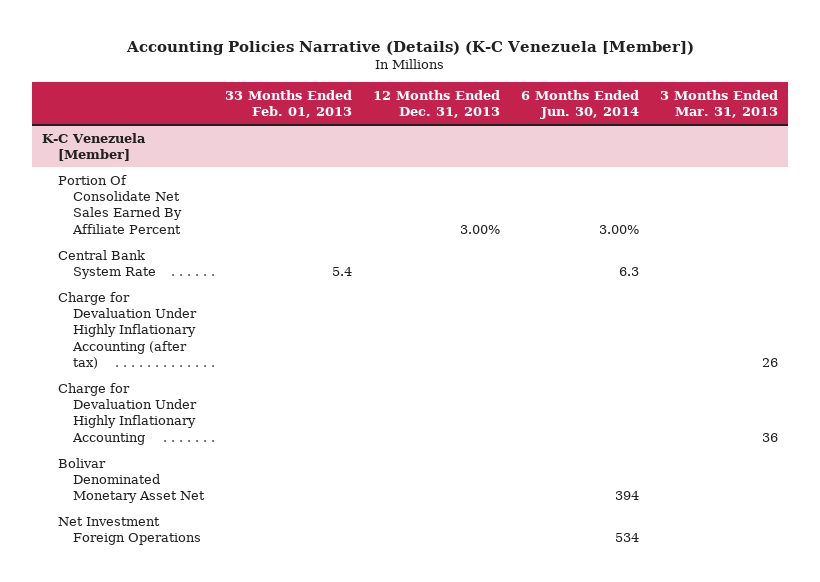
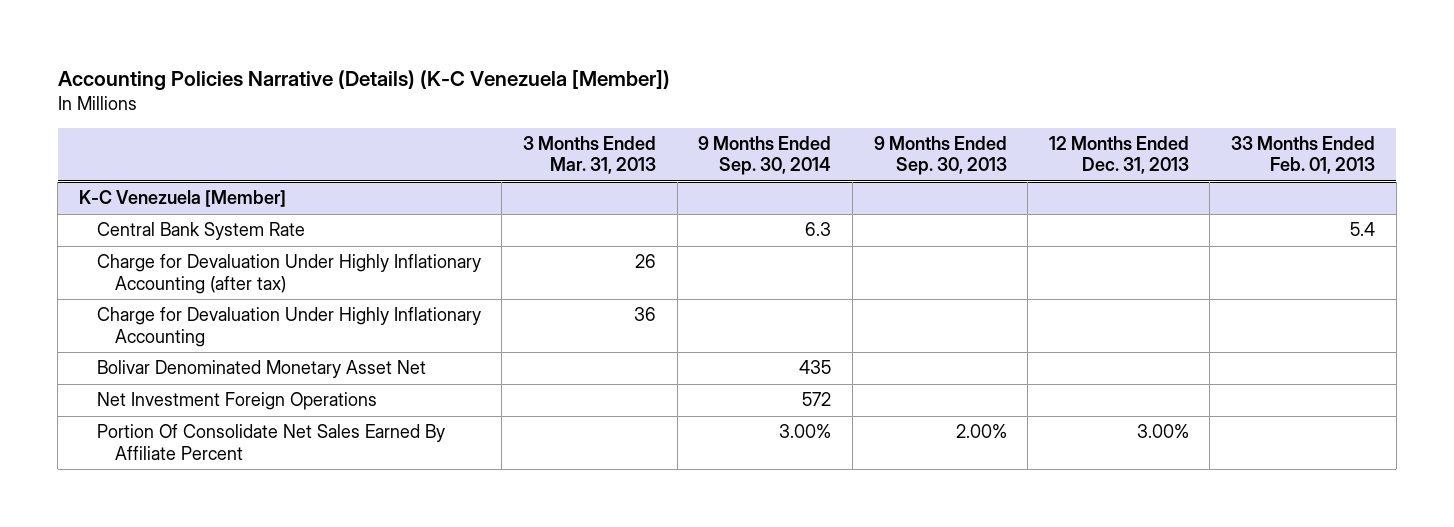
[520,89,639,119] 6 Months Ended Jun. 30, 2014 -> none
none -> [698,136,832,176] 9 Months Ended Sep. 30, 2014
none -> [873,136,1007,176] 9 Months Ended Sep. 30, 2013
[57,174,183,234] Portion Of Consolidate Net Sales Earned By Affiliate Percent -> [96,424,445,460] Portion Of Consolidate Net Sales Earned By Affiliate Percent

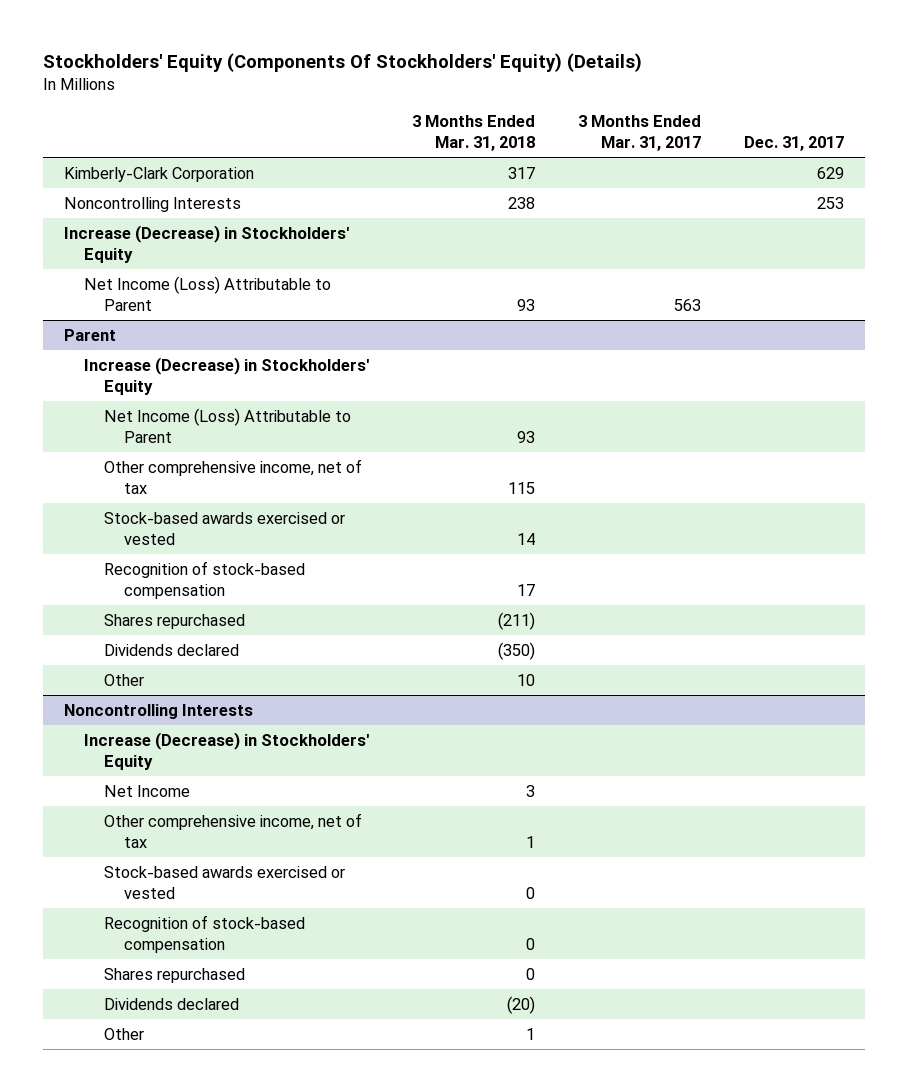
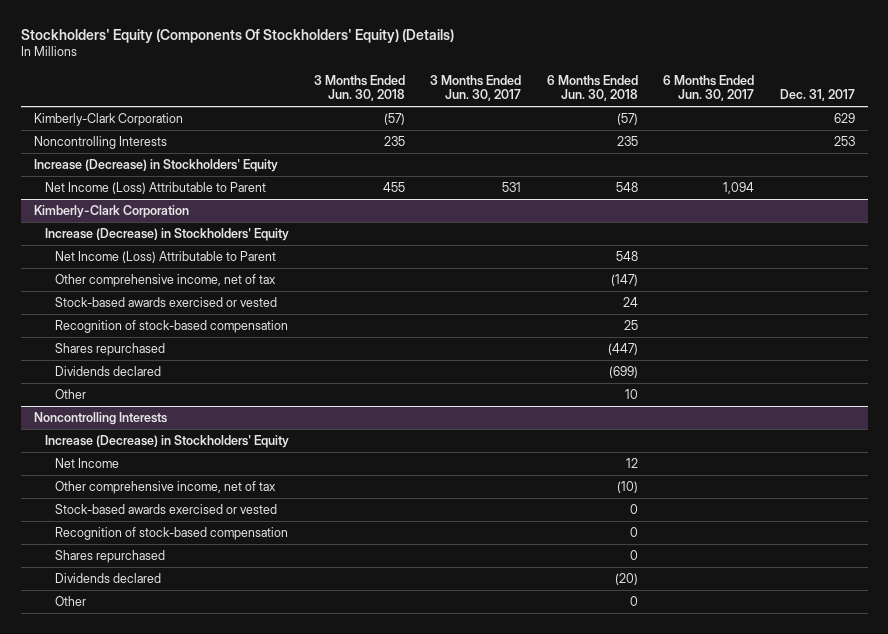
[411,115,535,152] 3 Months Ended Mar. 31, 2018 -> none
[577,115,701,152] 3 Months Ended Mar. 31, 2017 -> none
none -> [313,74,405,102] 3 Months Ended Jun. 30, 2018
none -> [430,74,522,102] 3 Months Ended Jun. 30, 2017
none -> [546,74,638,102] 6 Months Ended Jun. 30, 2018
none -> [663,74,755,102] 6 Months Ended Jun. 30, 2017
[64,328,117,341] Parent -> [33,205,189,219] Kimberly-Clark Corporation

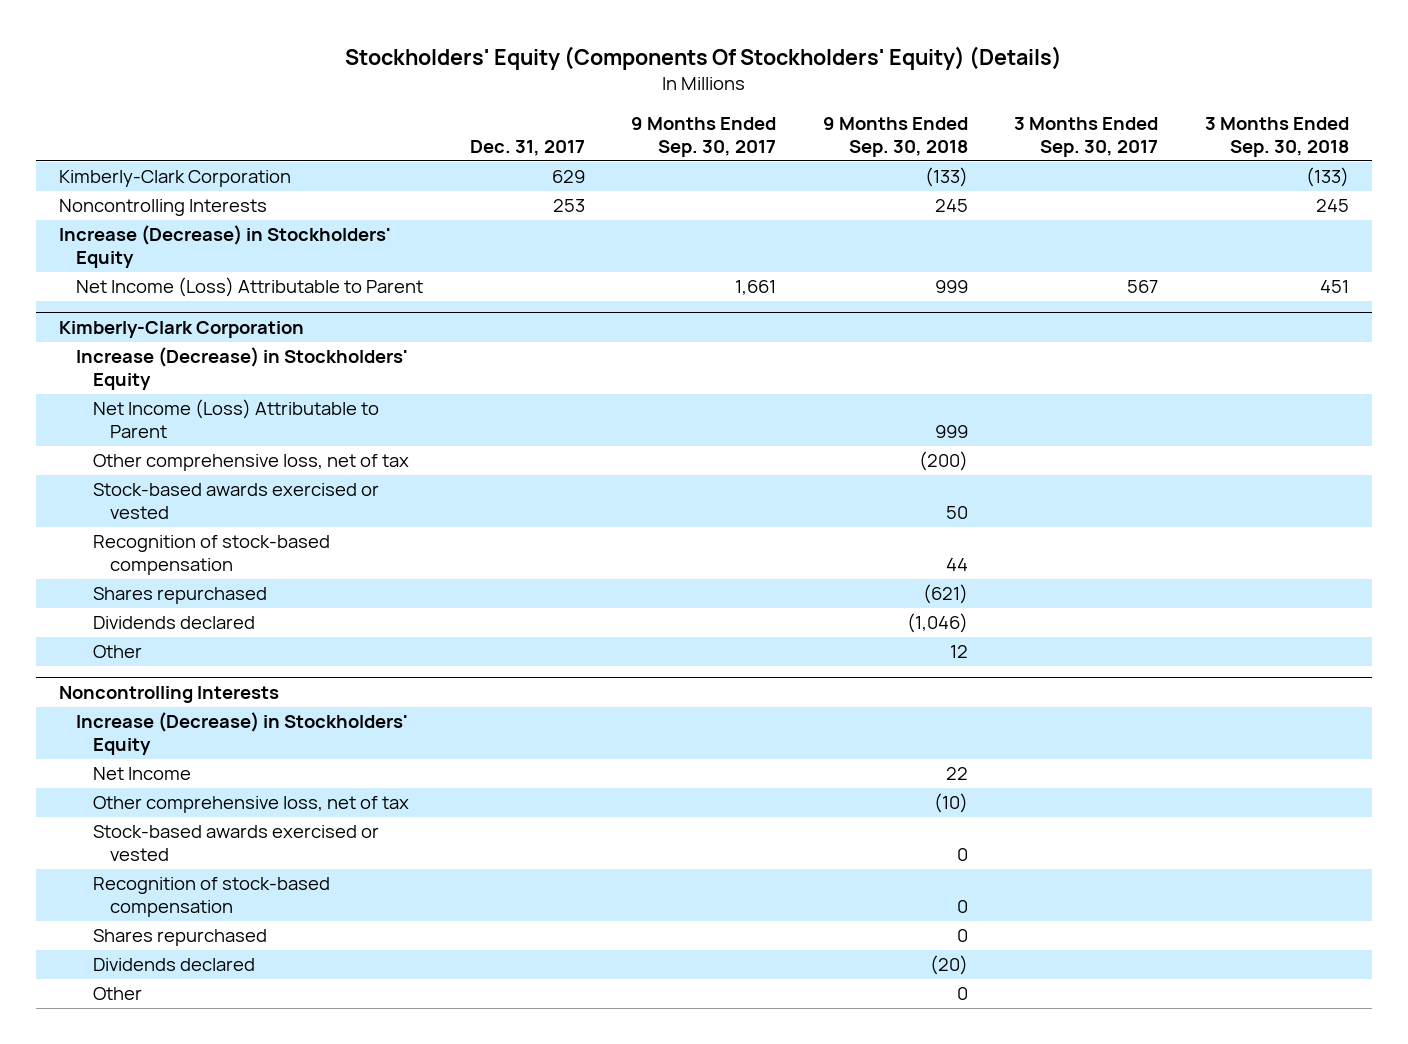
[313,74,405,102] 3 Months Ended Jun. 30, 2018 -> none
[430,74,522,102] 3 Months Ended Jun. 30, 2017 -> none
[546,74,638,102] 6 Months Ended Jun. 30, 2018 -> none
[663,74,755,102] 6 Months Ended Jun. 30, 2017 -> none
none -> [631,116,777,157] 9 Months Ended Sep. 30, 2017
none -> [822,116,968,157] 9 Months Ended Sep. 30, 2018
none -> [1014,116,1159,157] 3 Months Ended Sep. 30, 2017
none -> [1204,116,1349,157] 3 Months Ended Sep. 30, 2018
[55,274,277,288] Other comprehensive income, net of tax -> [92,454,409,472] Other comprehensive loss, net of tax
[55,481,277,495] Other comprehensive income, net of tax -> [92,796,409,814] Other comprehensive loss, net of tax

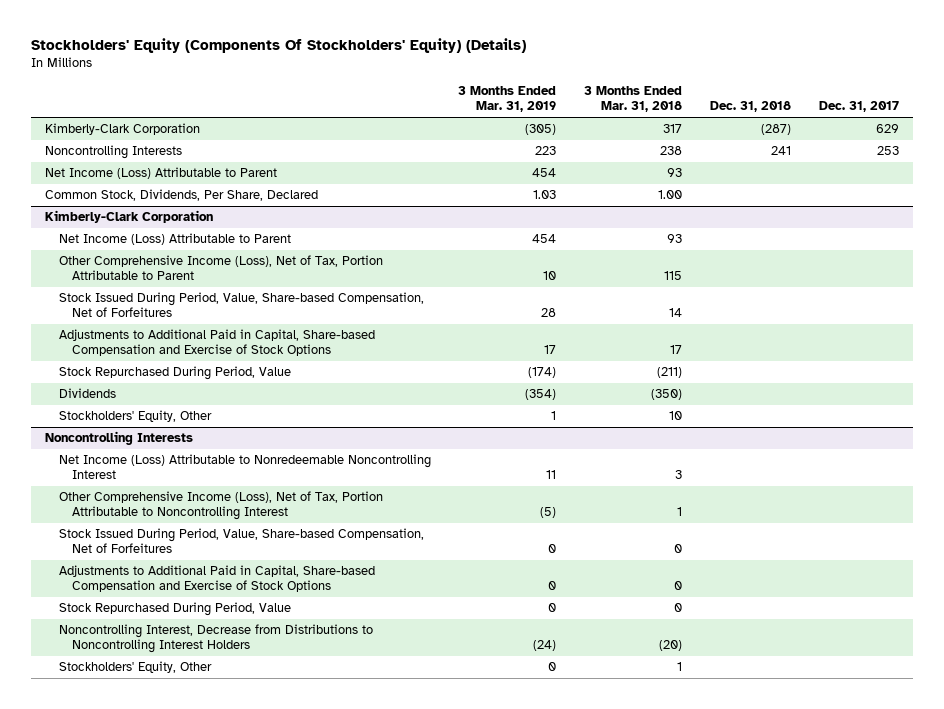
[631,116,777,157] 9 Months Ended Sep. 30, 2017 -> none
[822,116,968,157] 9 Months Ended Sep. 30, 2018 -> none
[1014,116,1159,157] 3 Months Ended Sep. 30, 2017 -> none
[1204,116,1349,157] 3 Months Ended Sep. 30, 2018 -> none
none -> [458,86,557,113] 3 Months Ended Mar. 31, 2019
none -> [584,86,683,113] 3 Months Ended Mar. 31, 2018
none -> [710,101,792,113] Dec. 31, 2018
[59,225,392,269] Increase (Decrease) in Stockholders' Equity -> none
none -> [44,189,318,202] Common Stock, Dividends, Per Share, Declared
[76,347,409,391] Increase (Decrease) in Stockholders' Equity -> none
[92,454,409,472] Other comprehensive loss, net of tax -> [58,255,383,281] Other Comprehensive Income (Loss), Net of Tax, Portion Attributable to Parent
[92,483,379,520] Stock-based awards exercised or vested -> [58,292,424,318] Stock Issued During Period, Value, Share-based Compensation, Net of Forfeitures
[92,535,330,576] Recognition of stock-based compensation -> [58,329,375,357] Adjustments to Additional Paid in Capital, Share-based Compensation and Exercise of Stock Options
[92,587,267,605] Shares repurchased -> [58,366,291,381] Stock Repurchased During Period, Value
[92,616,255,630] Dividends declared -> [58,388,116,399] Dividends
[92,645,142,659] Other -> [58,410,212,423] Stockholders' Equity, Other
[76,712,409,756] Increase (Decrease) in Stockholders' Equity -> none
[92,767,191,781] Net Income -> [58,454,431,480] Net Income (Loss) Attributable to Nonredeemable Noncontrolling Interest
[92,796,409,814] Other comprehensive loss, net of tax -> [58,491,383,521] Other Comprehensive Income (Loss), Net of Tax, Portion Attributable to Noncontrolling Interest
[92,825,379,862] Stock-based awards exercised or vested -> [58,528,424,554] Stock Issued During Period, Value, Share-based Compensation, Net of Forfeitures
[92,877,330,918] Recognition of stock-based compensation -> [58,565,375,593] Adjustments to Additional Paid in Capital, Share-based Compensation and Exercise of Stock Options
[92,929,267,947] Shares repurchased -> [58,602,291,617] Stock Repurchased During Period, Value
[92,958,255,972] Dividends declared -> [58,624,373,654] Noncontrolling Interest, Decrease from Distributions to Noncontrolling Interest Holders
[92,987,142,1001] Other -> [58,661,212,674] Stockholders' Equity, Other

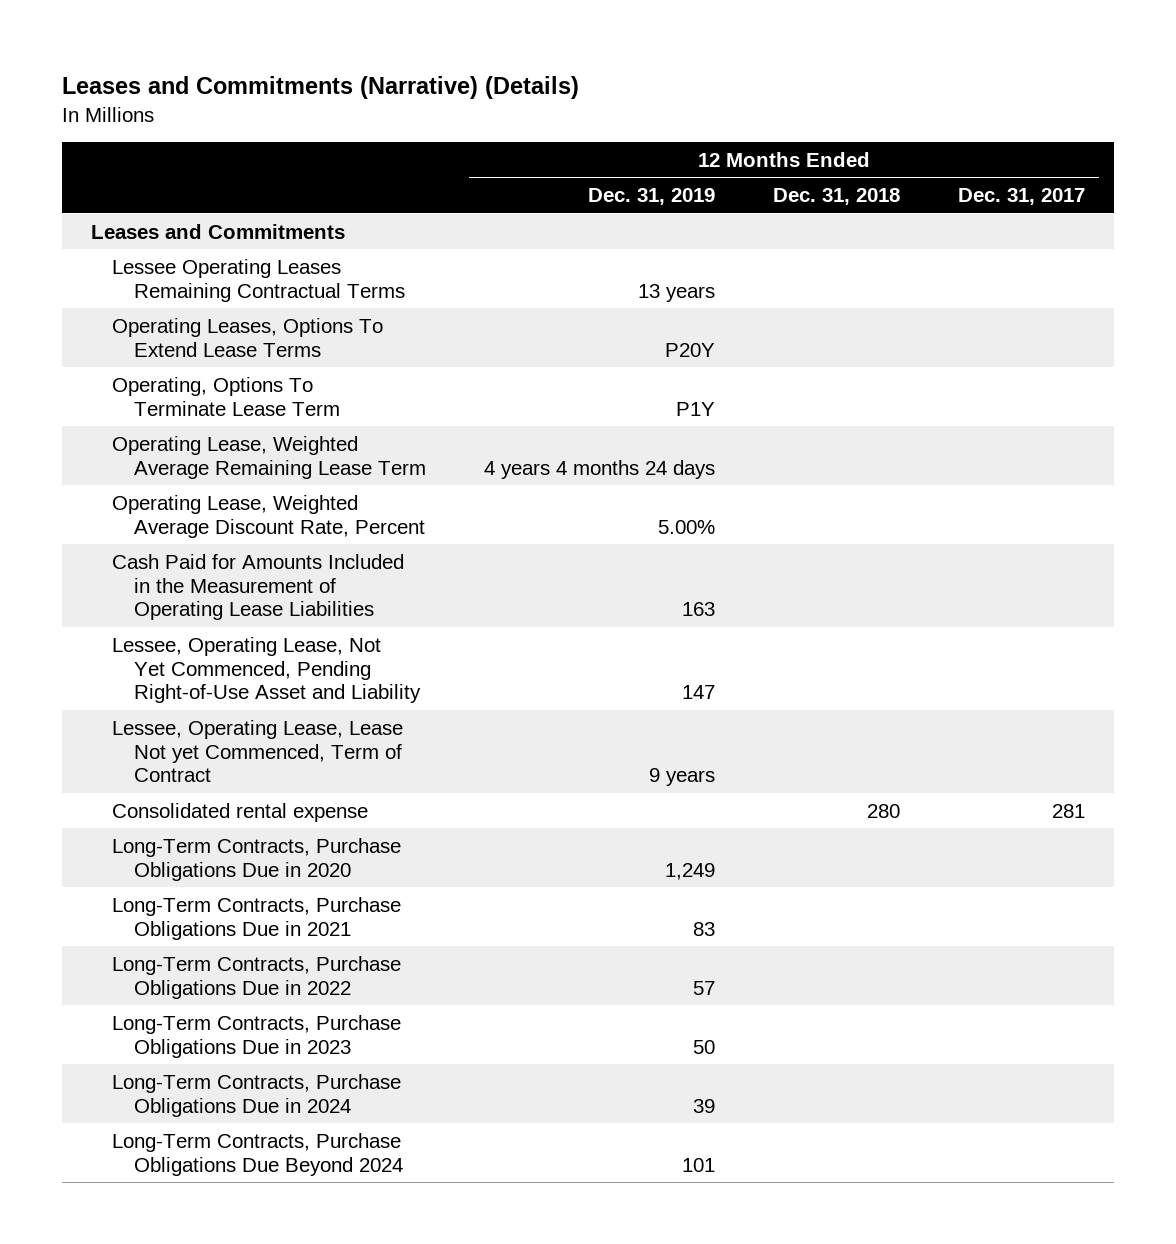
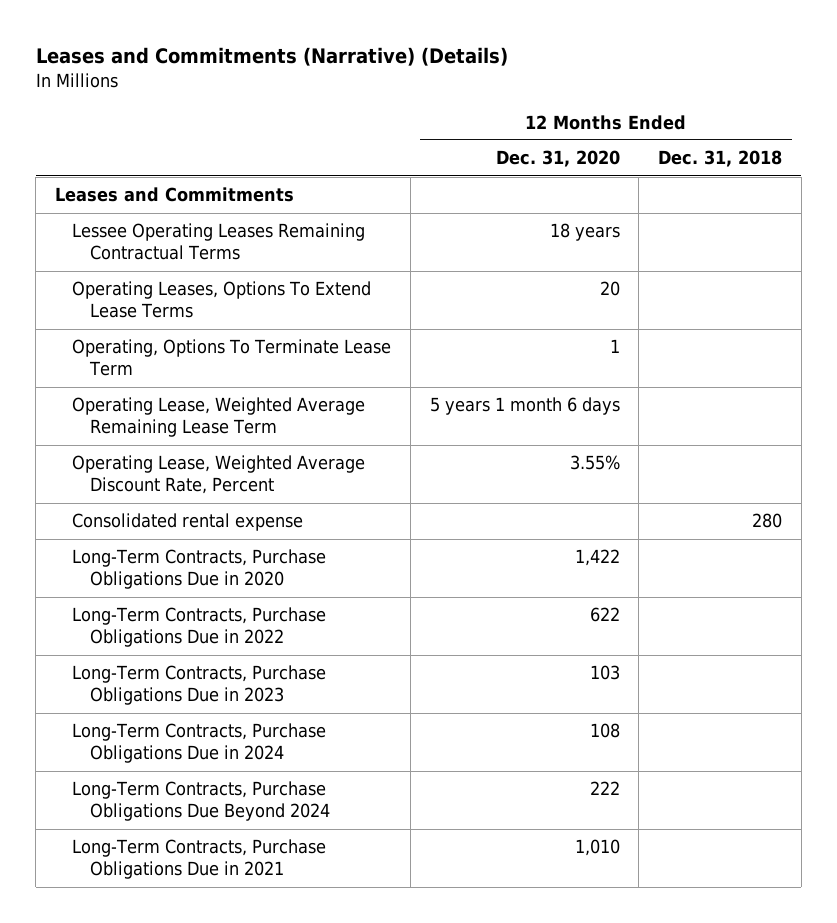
[587,188,715,206] Dec. 31, 2019 -> none
[957,188,1085,206] Dec. 31, 2017 -> none
none -> [495,150,620,168] Dec. 31, 2020
[112,553,405,621] Cash Paid for Amounts Included in the Measurement of Operating Lease Liabilities -> none
[112,636,421,704] Lessee, Operating Lease, Not Yet Commenced, Pending Right-of-Use Asset and Liability -> none
[112,719,404,783] Lessee, Operating Lease, Lease Not yet Commenced, Term of Contract -> none
[112,896,402,940] Long-Term Contracts, Purchase Obligations Due in 2021 -> [72,839,327,880] Long-Term Contracts, Purchase Obligations Due in 2021

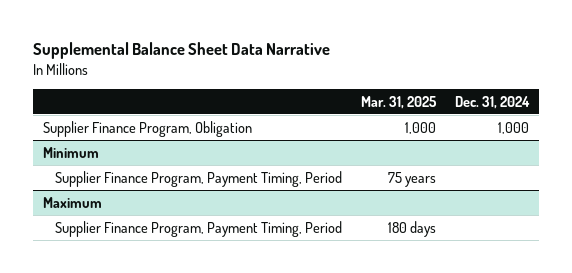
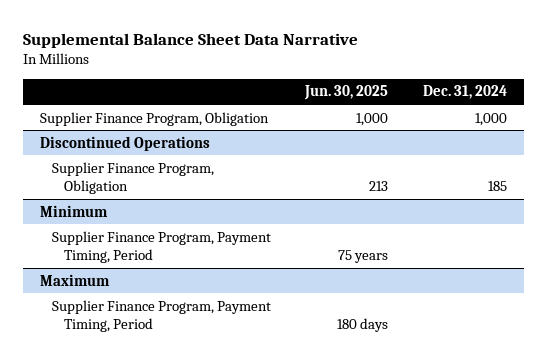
[360,95,437,109] Mar. 31, 2025 -> none
none -> [304,85,389,101] Jun. 30, 2025
none -> [40,135,211,151] Discontinued Operations
none -> [52,161,215,194] Supplier Finance Program, Obligation

